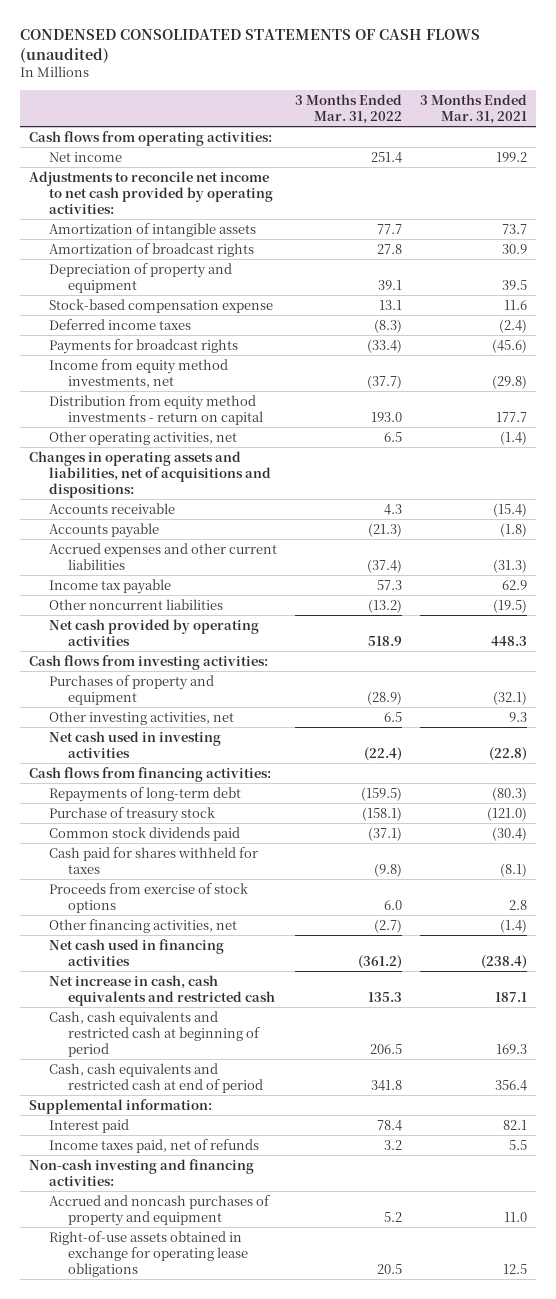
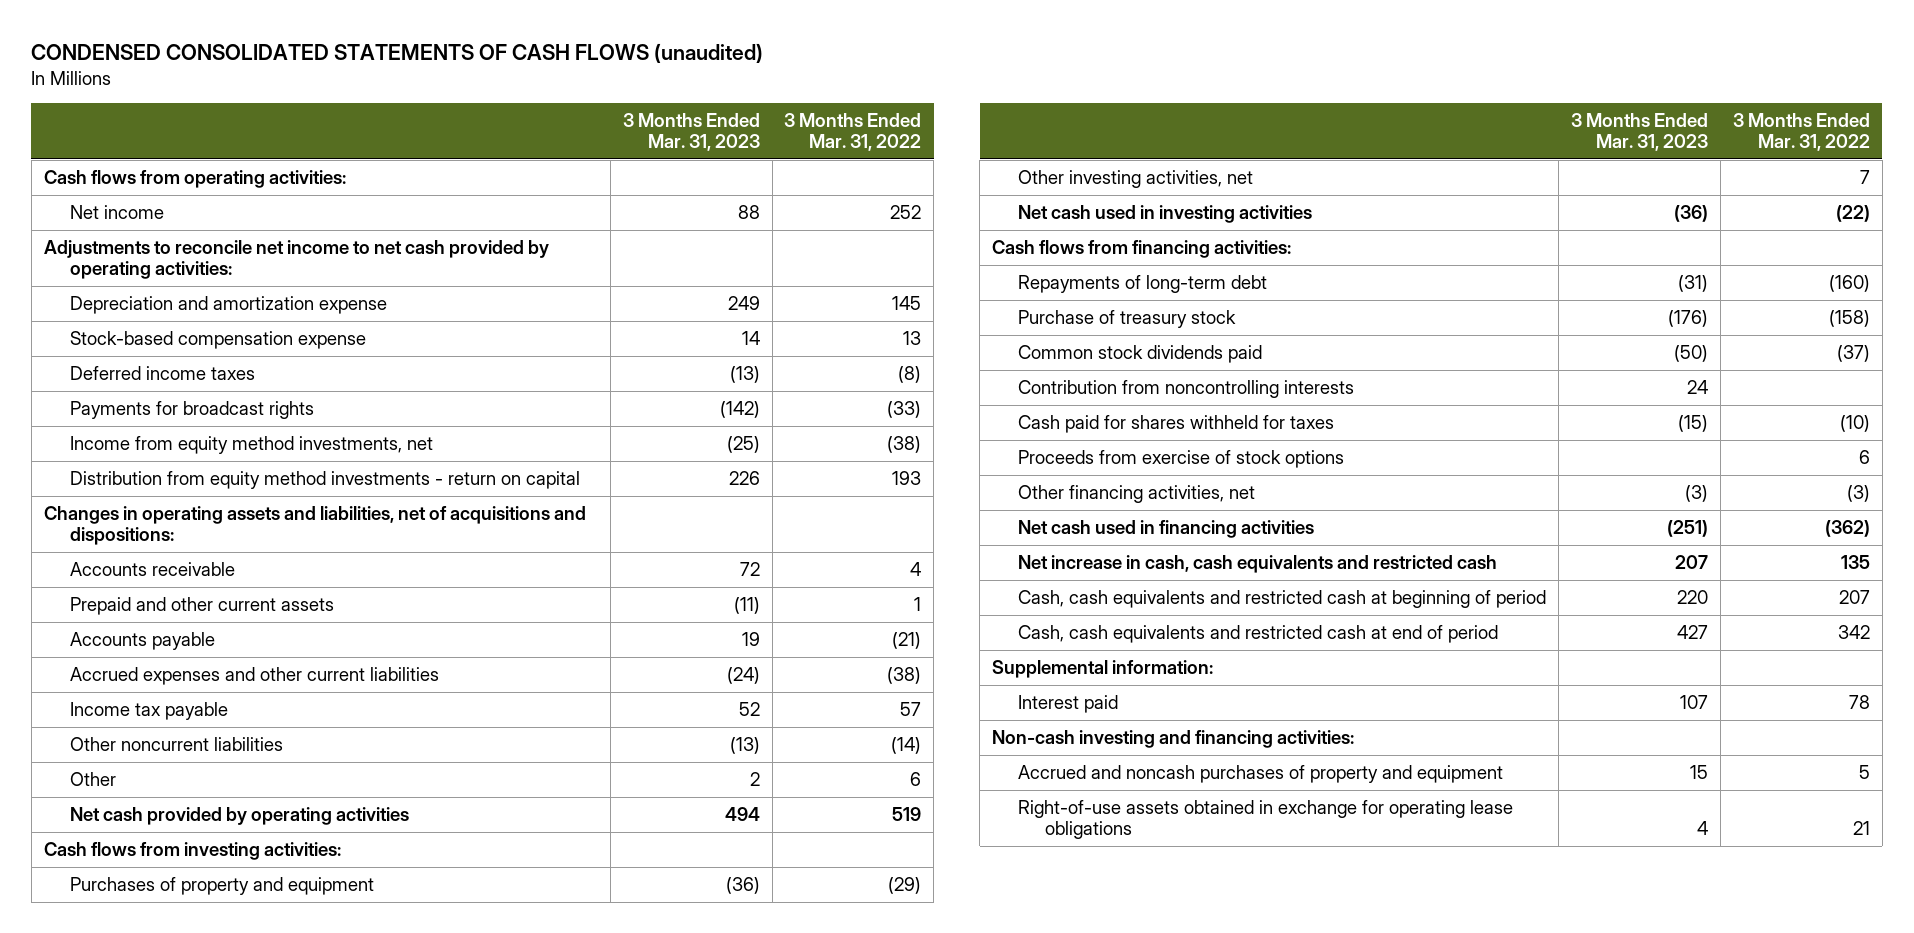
[419,93,527,124] 3 Months Ended Mar. 31, 2021 -> none
none -> [622,113,760,152] 3 Months Ended Mar. 31, 2023
[370,151,402,163] 251.4 -> [890,205,922,220] 252
[48,222,256,237] Amortization of intangible assets -> none
[48,242,254,257] Amortization of broadcast rights -> none
[48,262,232,293] Depreciation of property and equipment -> none
[48,430,237,445] Other operating activities, net -> none
none -> [70,296,388,315] Depreciation and amortization expense
[378,299,402,310] 13.1 -> [903,331,922,346] 13
[373,318,402,333] (8.3) -> [898,366,922,384] (8)
[366,338,402,353] (33.4) -> [887,401,922,419] (33)
[366,374,402,389] (37.7) -> [887,436,922,454] (38)
[370,411,402,422] 193.0 -> [892,471,922,486] 193
[383,503,402,515] 4.3 -> [910,562,922,577] 4
none -> [70,597,335,616] Prepaid and other current assets
[367,522,402,537] (21.3) -> [892,632,922,650] (21)
[366,558,402,573] (37.4) -> [887,667,922,685] (38)
[376,579,402,590] 57.3 -> [900,702,922,717] 57
[367,598,402,613] (13.2) -> [891,737,922,755] (14)
none -> [70,772,117,787] Other
[367,635,402,646] 518.9 -> [892,807,922,822] 519
[366,690,402,705] (28.9) -> [888,877,922,895] (29)
[383,711,402,722] 6.5 -> [1859,170,1870,185] 7
[363,746,402,761] (22.4) -> [1835,205,1870,223] (22)
[360,786,402,801] (159.5) -> [1828,275,1870,293] (160)
[361,806,402,821] (158.1) -> [1828,310,1870,328] (158)
[367,826,402,841] (37.1) -> [1836,345,1870,363] (37)
none -> [1018,380,1355,399] Contribution from noncontrolling interests
[373,862,402,877] (9.8) -> [1839,415,1870,433] (10)
[383,899,402,910] 6.0 -> [1858,450,1870,465] 6
[373,918,402,933] (2.7) -> [1846,485,1870,503] (3)
[357,954,402,969] (361.2) -> [1824,520,1870,538] (362)
[367,991,402,1002] 135.3 -> [1840,555,1870,570] 135
[369,1043,402,1054] 206.5 -> [1838,590,1870,605] 207
[370,1079,402,1091] 341.8 -> [1837,625,1870,640] 342
[48,1138,259,1153] Income taxes paid, net of refunds -> none
[376,1119,402,1131] 78.4 -> [1848,695,1870,710] 78
[383,1211,402,1222] 5.2 -> [1858,765,1870,780] 5
[376,1263,402,1274] 20.5 -> [1852,821,1870,836] 21

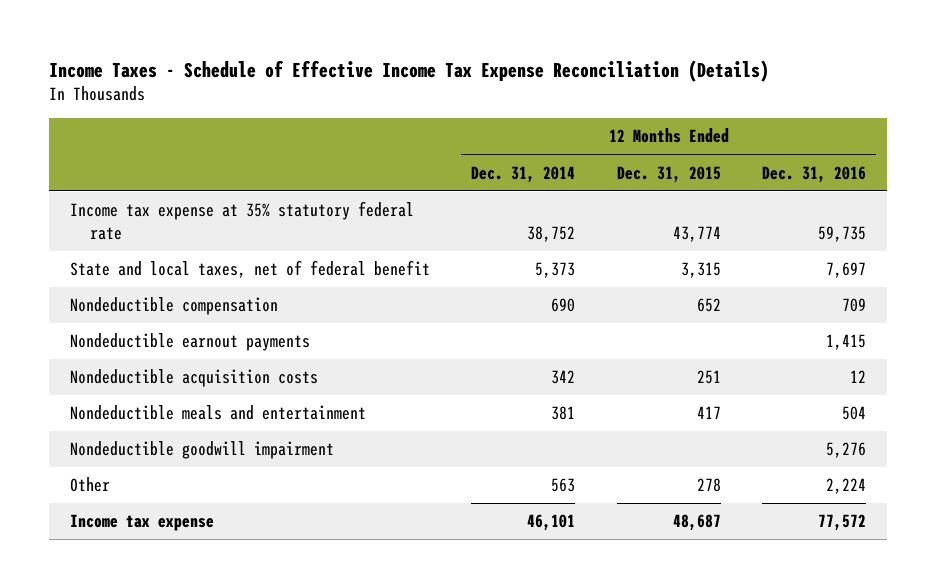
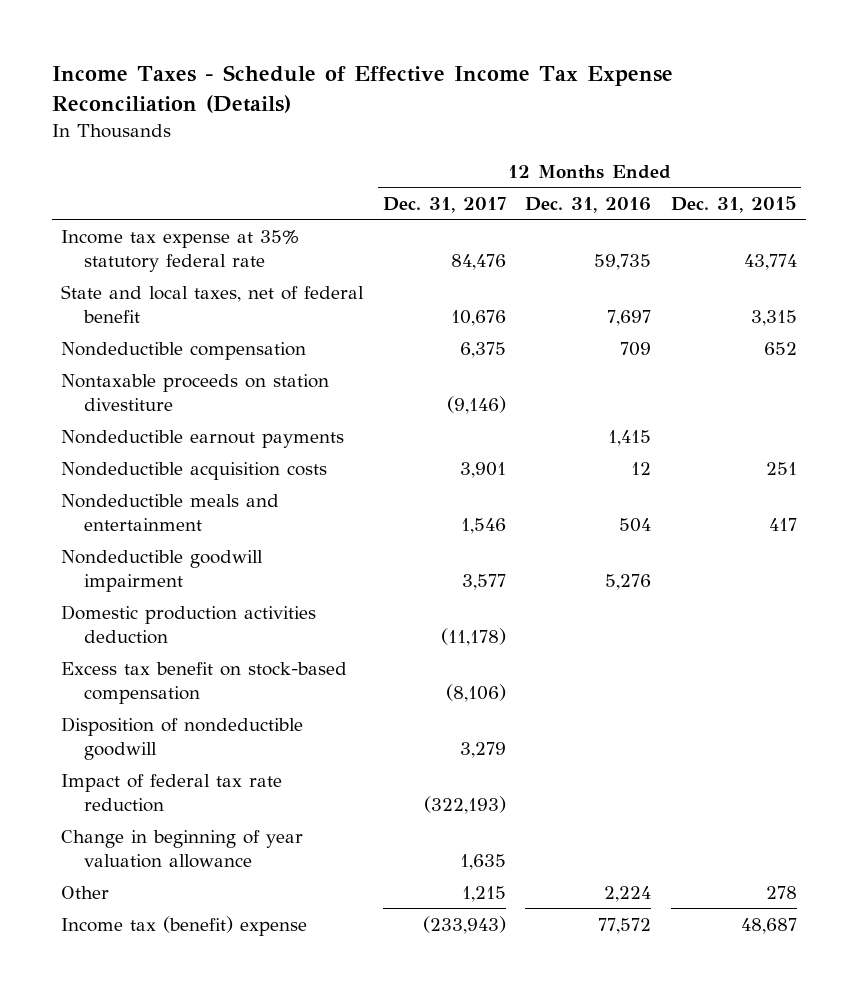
[471,165,576,183] Dec. 31, 2014 -> none
none -> [382,197,506,214] Dec. 31, 2017
none -> [61,373,330,411] Nontaxable proceeds on station divestiture
none -> [61,604,317,644] Domestic production activities deduction
none -> [61,661,348,704] Excess tax benefit on stock-based compensation
none -> [61,716,304,760] Disposition of nondeductible goodwill
none -> [61,773,283,812] Impact of federal tax rate reduction
none -> [61,829,304,868] Change in beginning of year valuation allowance
[70,514,215,532] Income tax expense -> [61,915,308,936] Income tax (benefit) expense

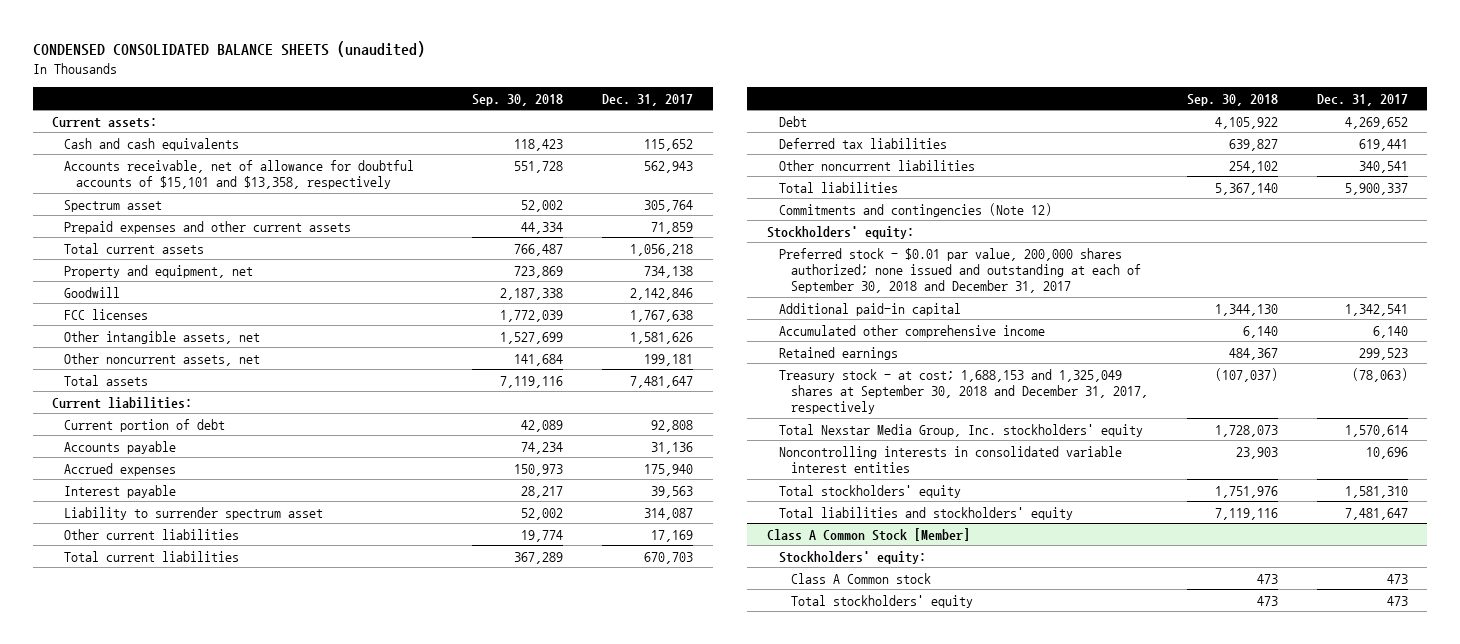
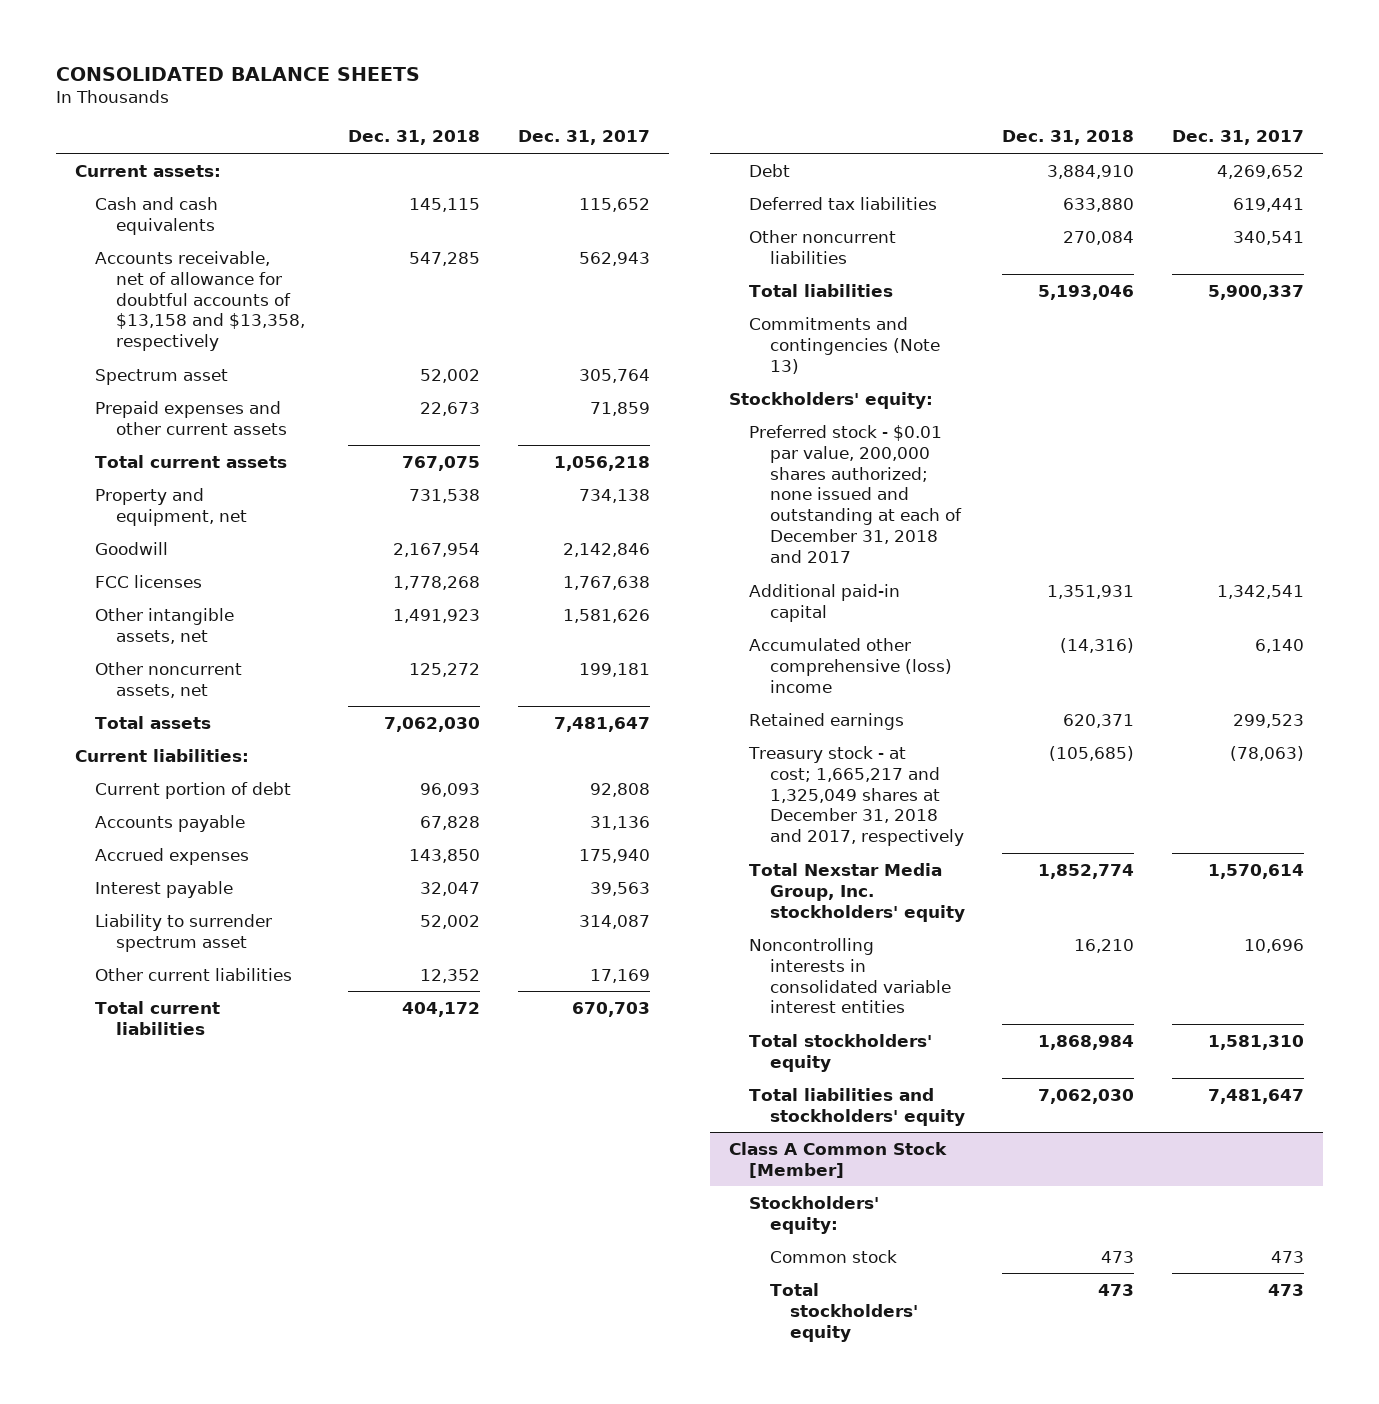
[32,41,425,58] CONDENSED CONSOLIDATED BALANCE SHEETS (unaudited) -> [55,67,420,82] CONSOLIDATED BALANCE SHEETS
[472,93,564,106] Sep. 30, 2018 -> none
none -> [348,130,481,146] Dec. 31, 2018
[64,159,415,189] Accounts receivable, net of allowance for doubtful accounts of $15,101 and $13,358, respectively -> [95,250,305,352] Accounts receivable, net of allowance for doubtful accounts of $13,158 and $13,358, respectively
[778,202,1052,217] Commitments and contingencies (Note 12) -> [749,316,940,374] Commitments and contingencies (Note 13)
[778,247,1141,293] Preferred stock - $0.01 par value, 200,000 shares authorized; none issued and outstanding at each of September 30, 2018 and December 31, 2017 -> [749,424,962,564] Preferred stock - $0.01 par value, 200,000 shares authorized; none issued and outstanding at each of December 31, 2018 and 2017
[778,324,1045,338] Accumulated other comprehensive income -> [749,637,952,693] Accumulated other comprehensive (loss) income
[778,368,1148,414] Treasury stock - at cost; 1,688,153 and 1,325,049 shares at September 30, 2018 and December 31, 2017, respectively -> [748,745,964,847] Treasury stock - at cost; 1,665,217 and 1,325,049 shares at December 31, 2018 and 2017, respectively
[790,572,931,584] Class A Common stock -> [769,1249,897,1263] Common stock

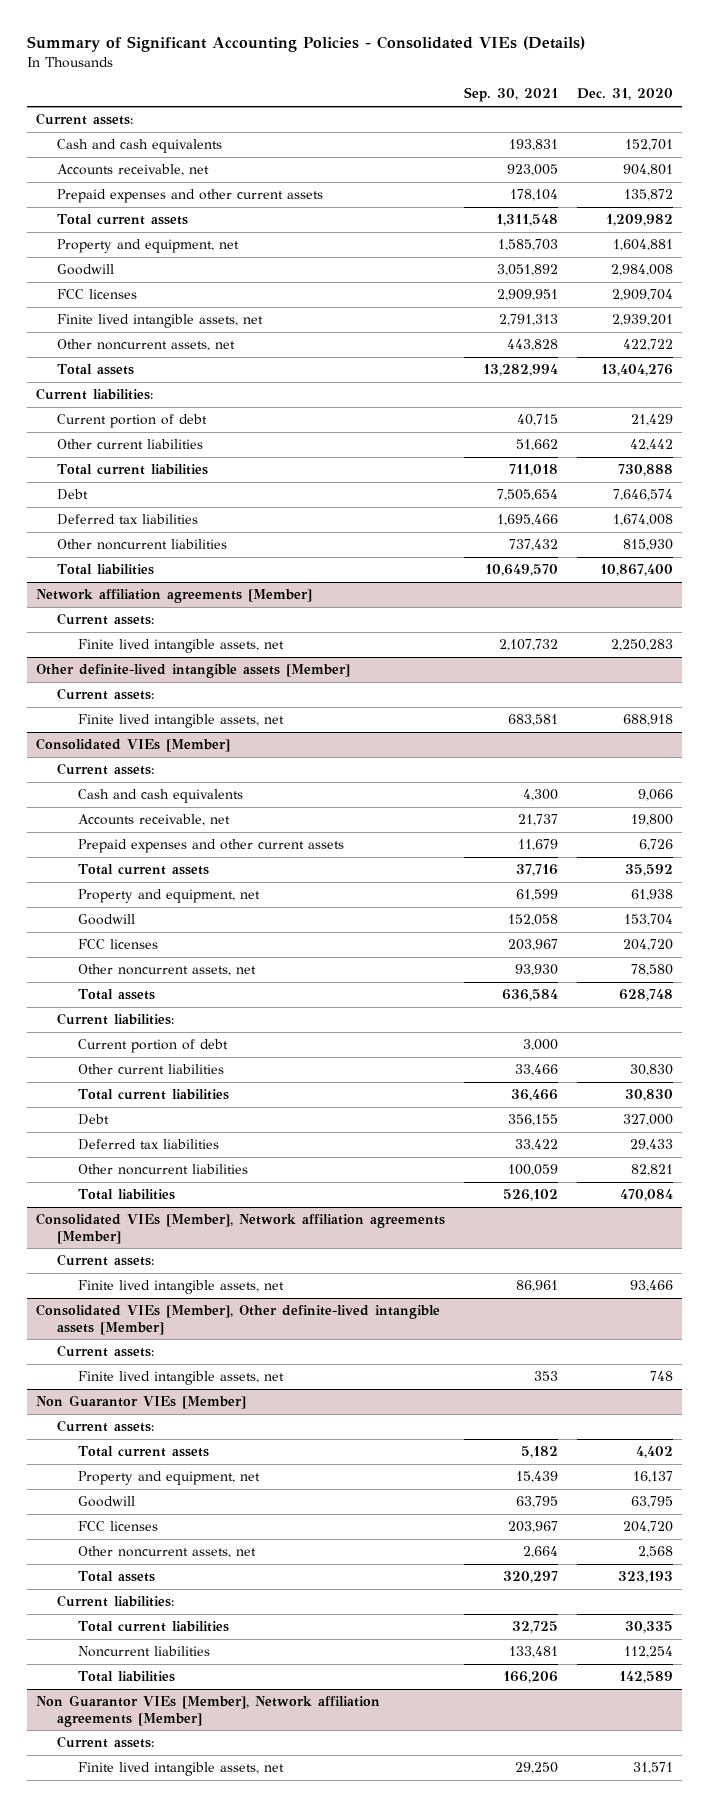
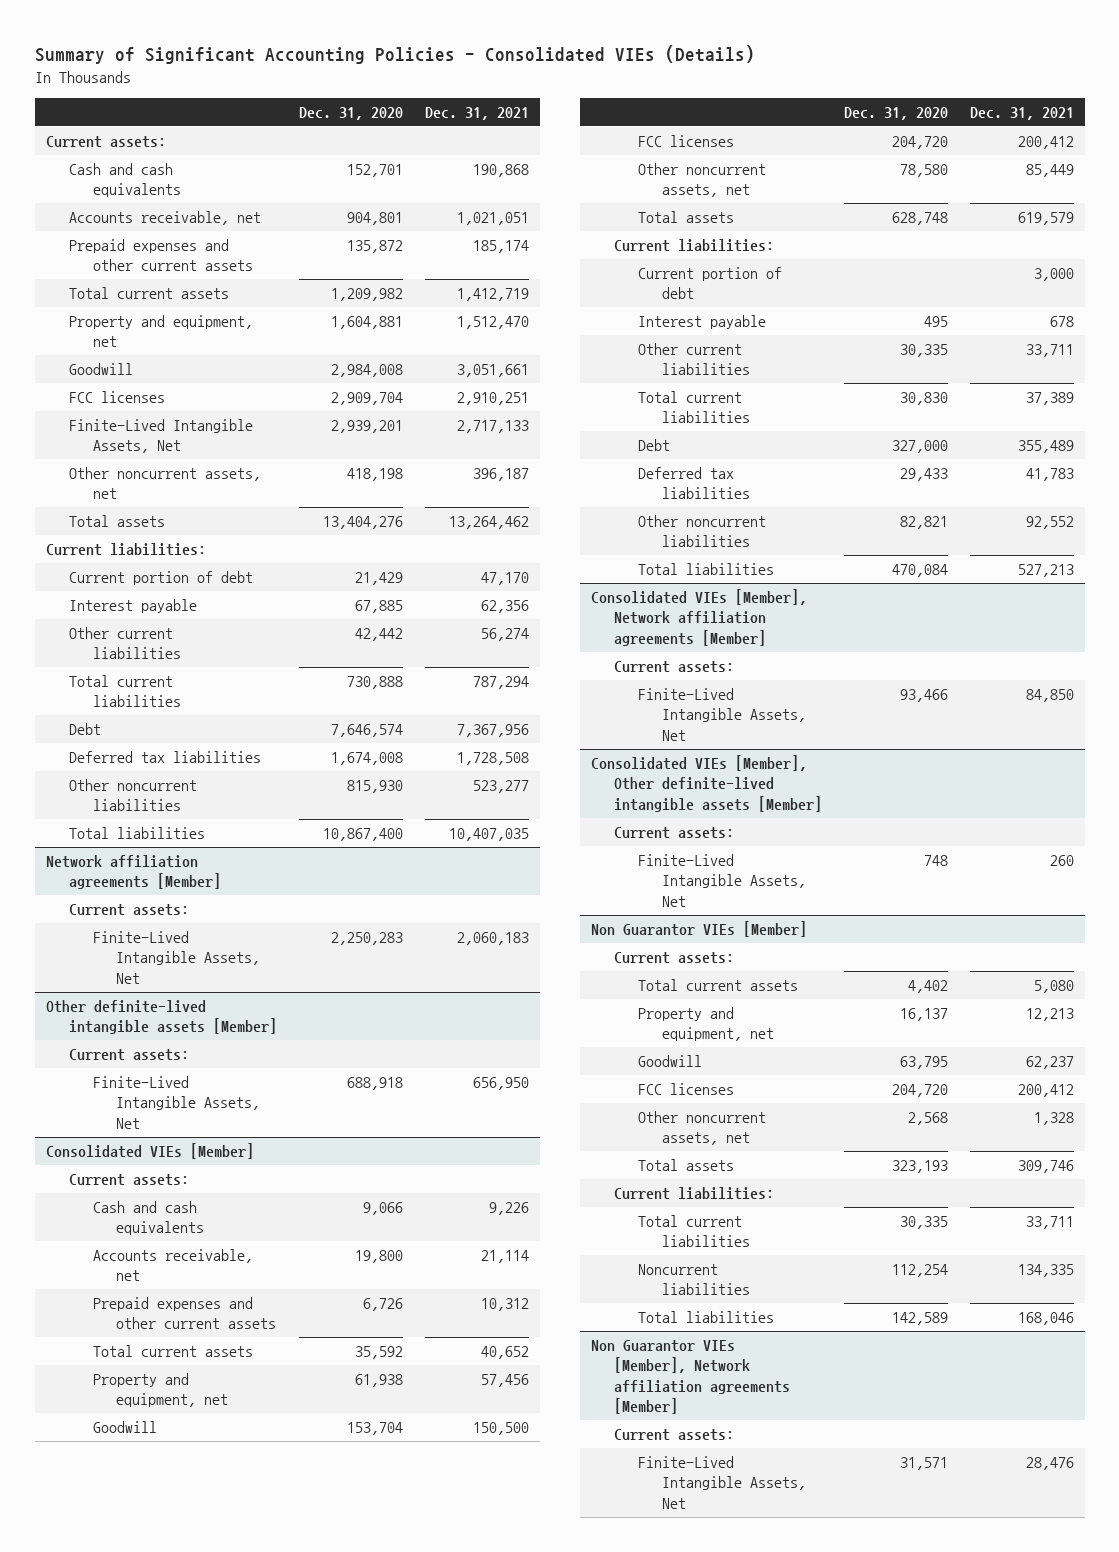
[463,87,558,103] Sep. 30, 2021 -> none
none -> [424,106,529,120] Dec. 31, 2021
[57,314,264,329] Finite lived intangible assets, net -> [69,419,254,454] Finite-Lived Intangible Assets, Net
[622,339,673,352] 422,722 -> [346,468,403,482] 418,198
none -> [69,599,198,614] Interest payable
[77,639,284,654] Finite lived intangible assets, net -> [92,931,261,984] Finite-Lived Intangible Assets, Net
[77,714,284,729] Finite lived intangible assets, net -> [92,1076,261,1129] Finite-Lived Intangible Assets, Net
none -> [637,315,766,330] Interest payable
[629,1064,673,1077] 30,830 -> [900,344,949,358] 30,335
[77,1280,284,1295] Finite lived intangible assets, net -> [637,688,806,741] Finite-Lived Intangible Assets, Net
[77,1371,284,1386] Finite lived intangible assets, net -> [637,854,806,907] Finite-Lived Intangible Assets, Net
[77,1762,284,1777] Finite lived intangible assets, net -> [637,1456,806,1509] Finite-Lived Intangible Assets, Net

